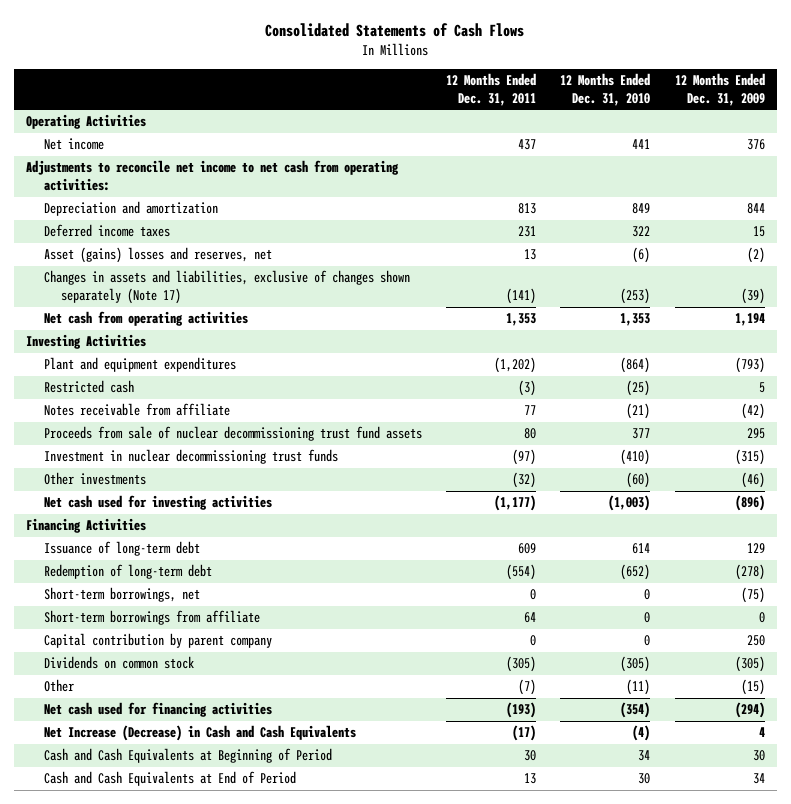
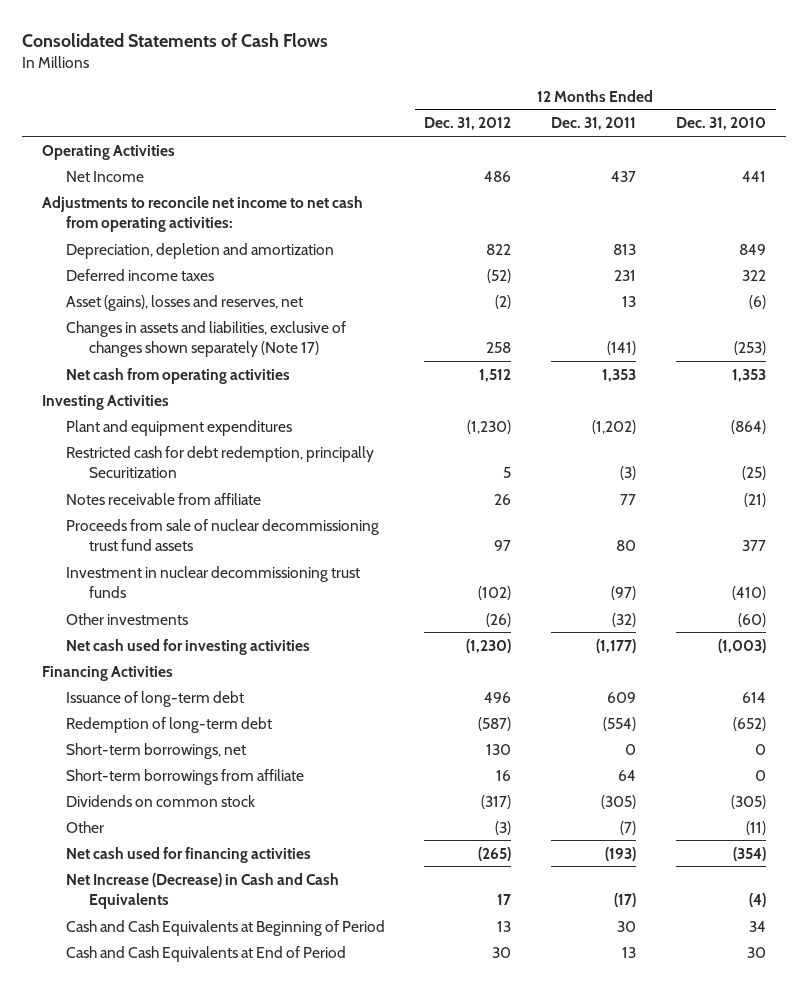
[674,72,765,106] 12 Months Ended Dec. 31, 2009 -> none
none -> [424,117,512,131] Dec. 31, 2012
[43,138,104,151] Net income -> [65,170,144,182] Net Income
[43,201,218,217] Depreciation and amortization -> [65,242,334,259] Depreciation, depletion and amortization
[43,247,272,264] Asset (gains) losses and reserves, net -> [65,294,303,311] Asset (gains), losses and reserves, net
[43,380,134,394] Restricted cash -> [65,445,374,478] Restricted cash for debt redemption, principally Securitization
[43,633,272,649] Capital contribution by parent company -> none

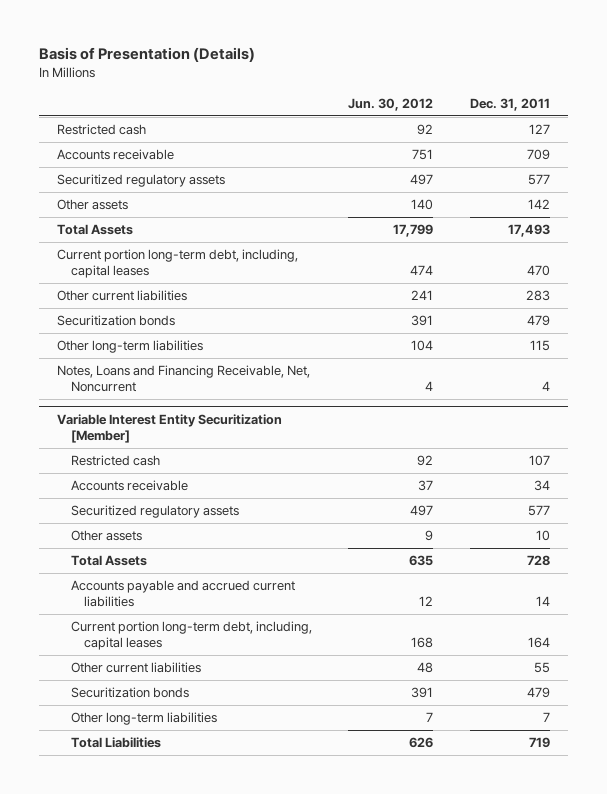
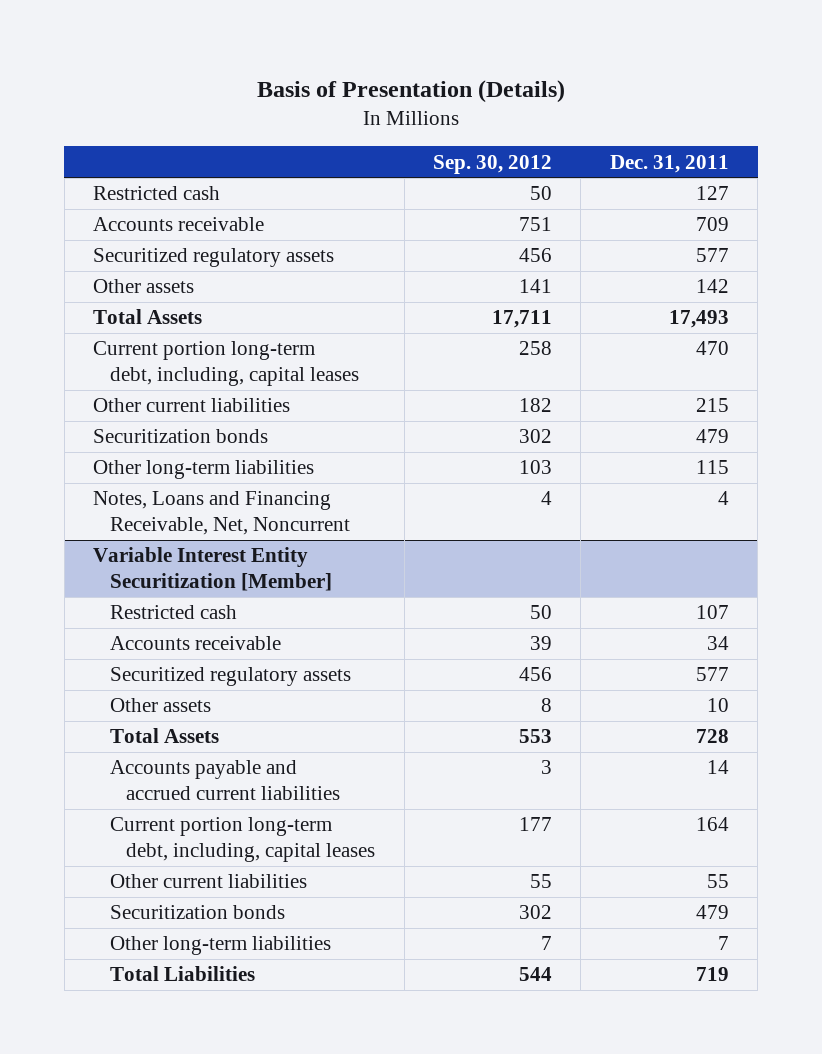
[348,97,434,111] Jun. 30, 2012 -> none
none -> [432,154,552,174] Sep. 30, 2012
[525,290,550,302] 283 -> [695,398,729,413] 215

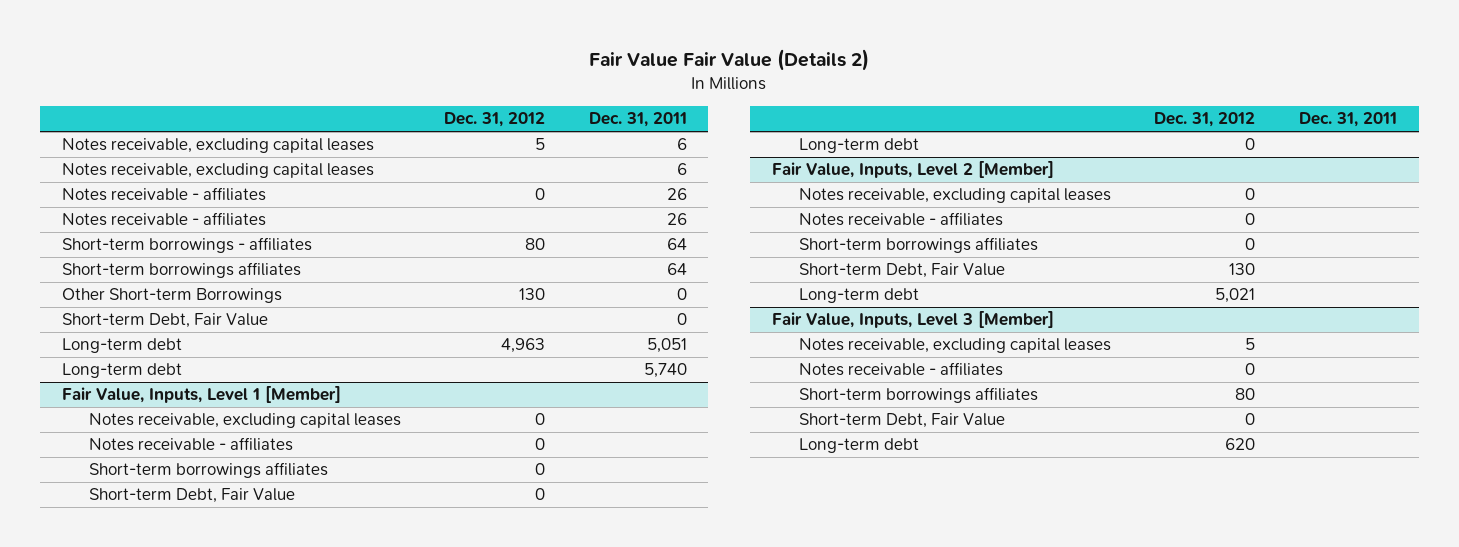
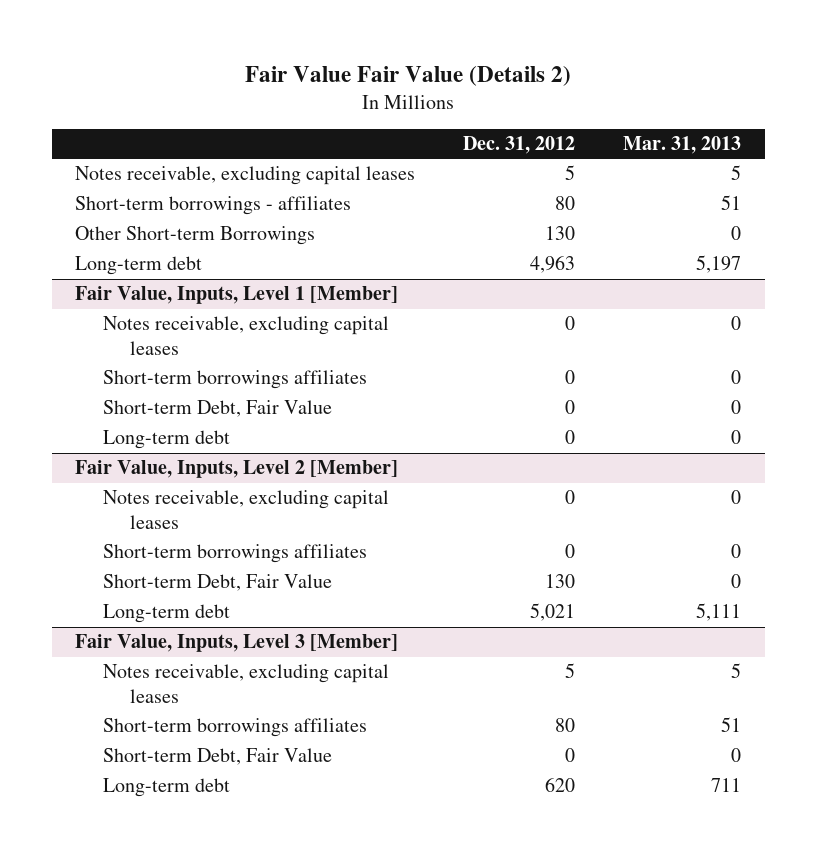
[588,112,687,128] Dec. 31, 2011 -> none
none -> [622,136,741,155] Mar. 31, 2013
[62,163,375,179] Notes receivable, excluding capital leases -> none
[62,187,267,202] Notes receivable - affiliates -> none
[62,212,267,227] Notes receivable - affiliates -> none
[62,262,302,279] Short-term borrowings affiliates -> none
[62,313,269,329] Short-term Debt, Fair Value -> none
[62,363,183,379] Long-term debt -> none
[88,437,293,452] Notes receivable - affiliates -> none
[798,212,1003,227] Notes receivable - affiliates -> none
[798,362,1003,377] Notes receivable - affiliates -> none

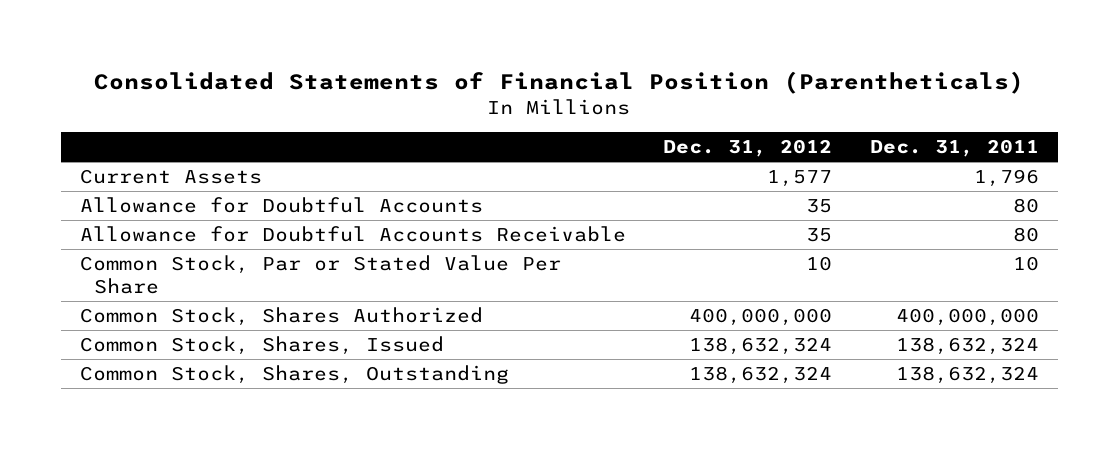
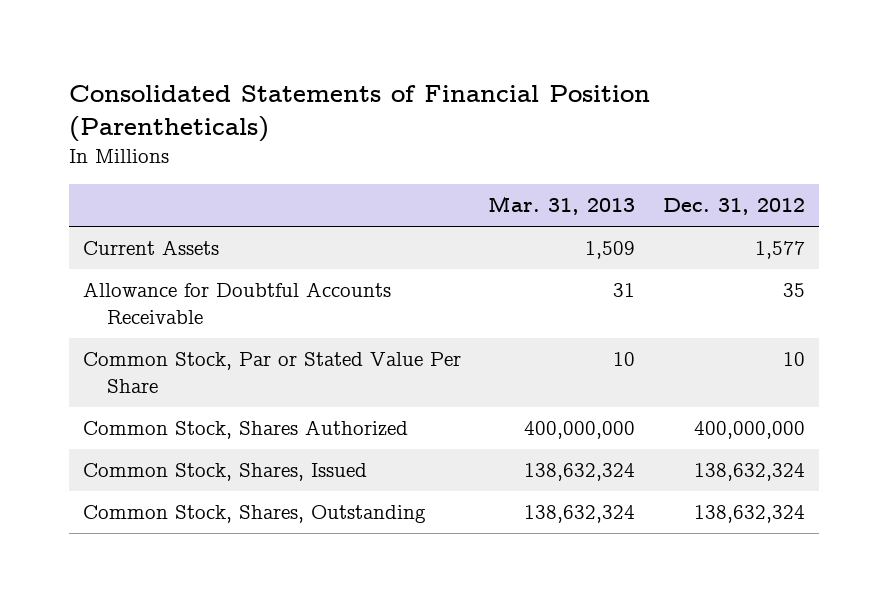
[869,139,1039,158] Dec. 31, 2011 -> none
none -> [488,196,636,216] Mar. 31, 2013
[79,196,483,213] Allowance for Doubtful Accounts -> none

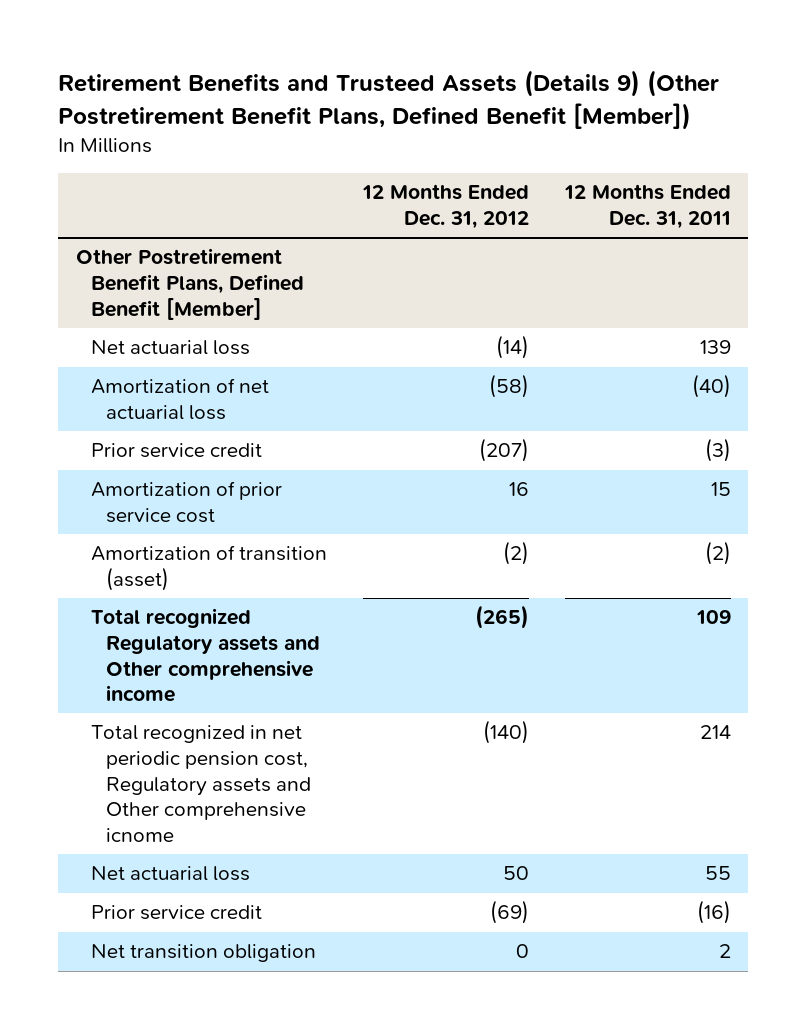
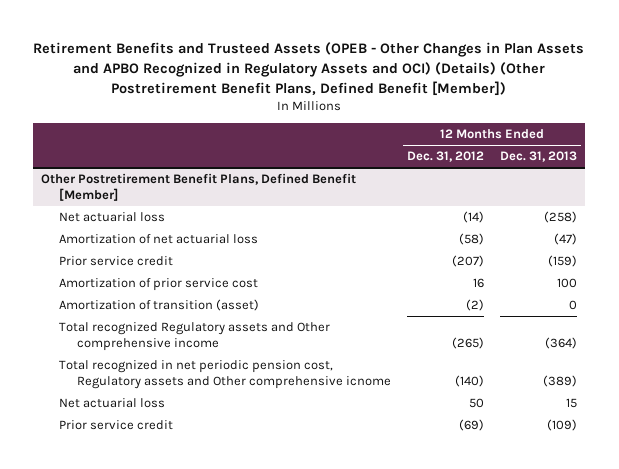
[58,70,720,130] Retirement Benefits and Trusteed Assets (Details 9) (Other Postretirement Benefit Plans, Defined Benefit [Member]) -> [33,42,585,96] Retirement Benefits and Trusteed Assets (OPEB - Other Changes in Plan Assets and APBO Recognized in Regulatory Assets and OCI) (Details) (Other Postretirement Benefit Plans, Defined Benefit [Member])
[563,184,731,229] 12 Months Ended Dec. 31, 2011 -> none
none -> [500,151,578,163] Dec. 31, 2013
[91,944,317,963] Net transition obligation -> none

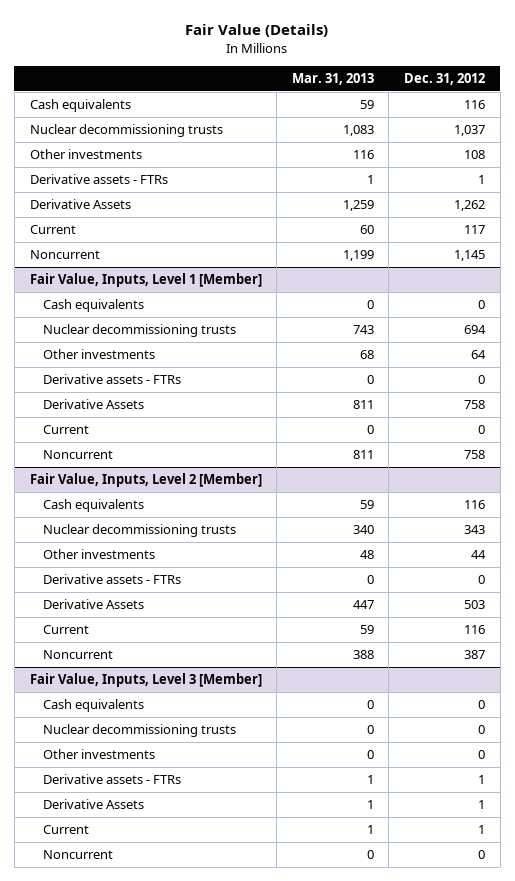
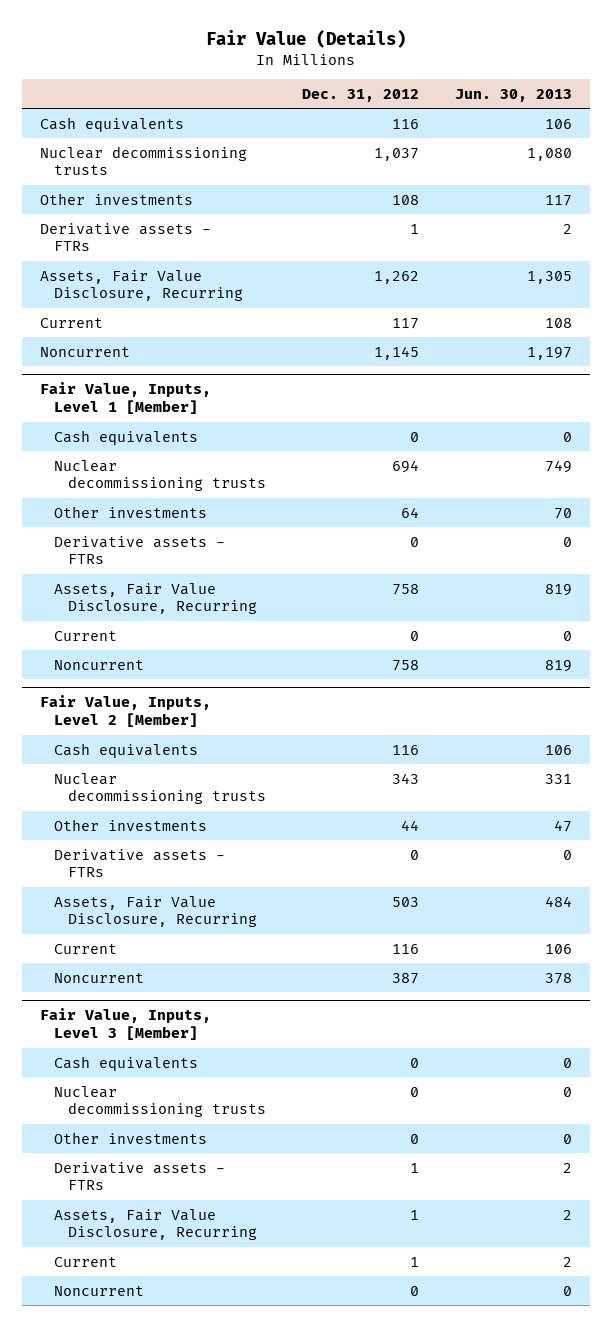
[291,73,374,86] Mar. 31, 2013 -> none
none -> [455,88,573,102] Jun. 30, 2013
[29,199,131,210] Derivative Assets -> [40,269,244,302] Assets, Fair Value Disclosure, Recurring
[43,399,145,410] Derivative Assets -> [54,582,257,615] Assets, Fair Value Disclosure, Recurring
[43,599,145,610] Derivative Assets -> none
none -> [54,895,257,928] Assets, Fair Value Disclosure, Recurring
[43,799,145,810] Derivative Assets -> none
none -> [54,1208,257,1241] Assets, Fair Value Disclosure, Recurring

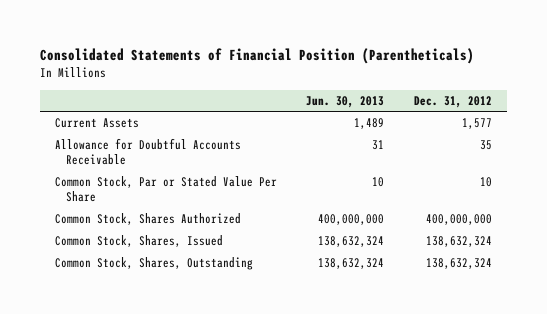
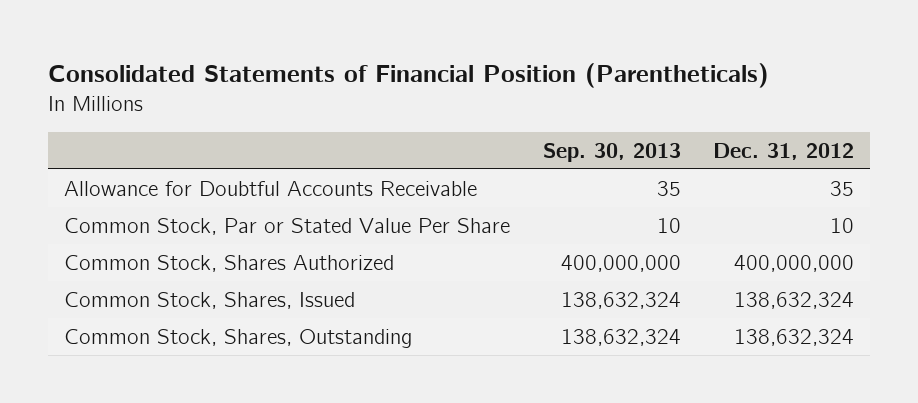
[306,95,385,108] Jun. 30, 2013 -> none
none -> [542,142,681,162] Sep. 30, 2013
[54,118,139,129] Current Assets -> none

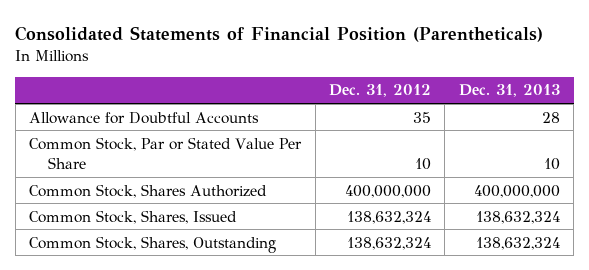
[542,142,681,162] Sep. 30, 2013 -> none
none -> [458,84,560,98] Dec. 31, 2013
[64,180,478,196] Allowance for Doubtful Accounts Receivable -> [29,111,260,124] Allowance for Doubtful Accounts

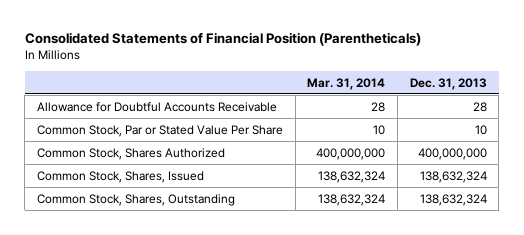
[328,84,431,98] Dec. 31, 2012 -> none
none -> [307,77,386,90] Mar. 31, 2014
[29,111,260,124] Allowance for Doubtful Accounts -> [37,101,278,112] Allowance for Doubtful Accounts Receivable

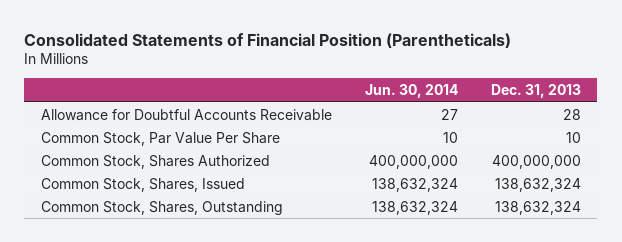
[307,77,386,90] Mar. 31, 2014 -> none
none -> [364,84,458,99] Jun. 30, 2014
[37,124,284,137] Common Stock, Par or Stated Value Per Share -> [40,131,280,146] Common Stock, Par Value Per Share

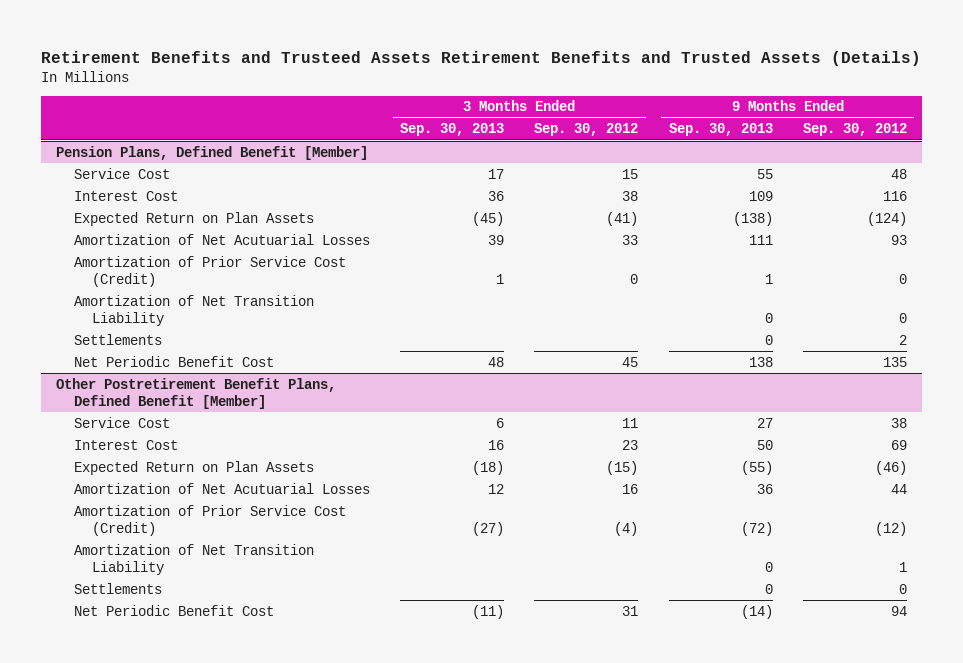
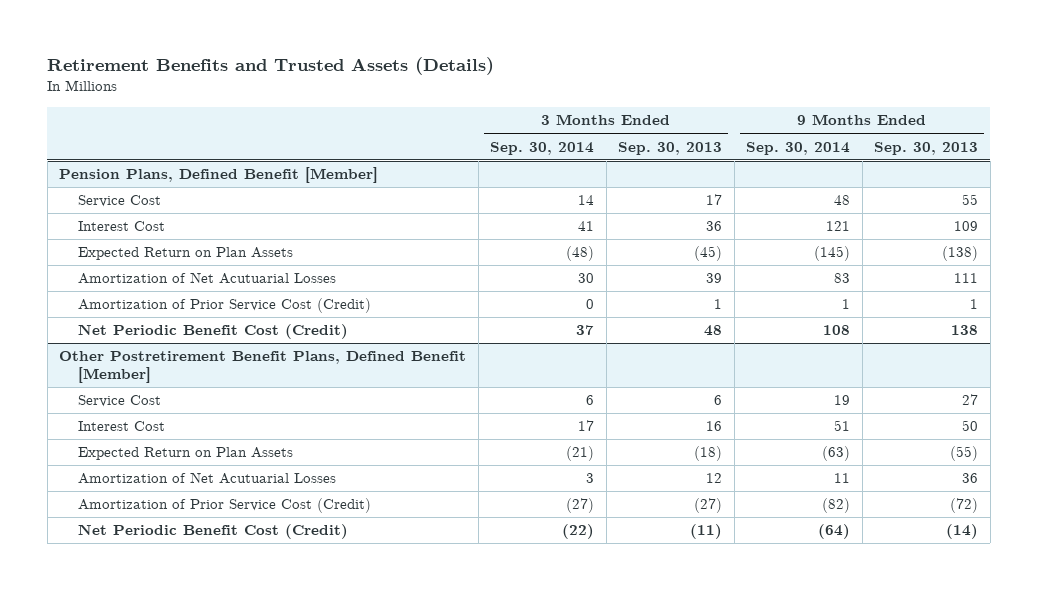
[41,50,922,66] Retirement Benefits and Trusteed Assets Retirement Benefits and Trusted Assets (Details) -> [47,56,495,75] Retirement Benefits and Trusted Assets (Details)
[534,123,639,137] Sep. 30, 2012 -> none
[802,123,907,137] Sep. 30, 2012 -> none
none -> [490,141,595,155] Sep. 30, 2014
none -> [746,141,851,155] Sep. 30, 2014
[74,294,315,326] Amortization of Net Transition Liability -> none
[74,333,163,345] Settlements -> none
[74,355,275,367] Net Periodic Benefit Cost -> [77,324,348,340] Net Periodic Benefit Cost (Credit)
[74,543,315,575] Amortization of Net Transition Liability -> none
[74,582,163,594] Settlements -> none
[74,604,275,616] Net Periodic Benefit Cost -> [77,524,348,540] Net Periodic Benefit Cost (Credit)

